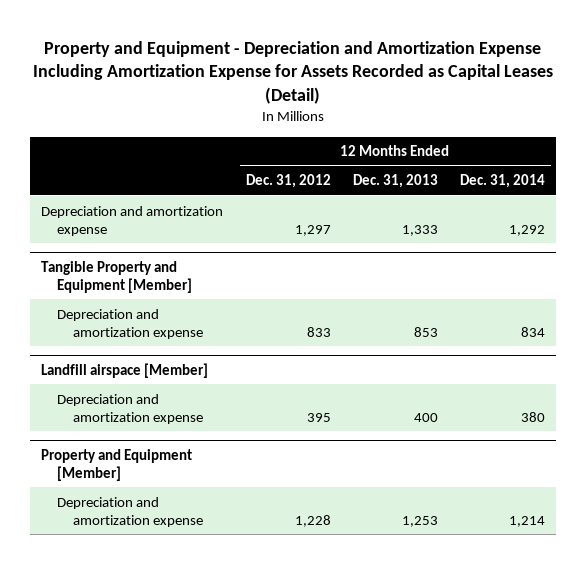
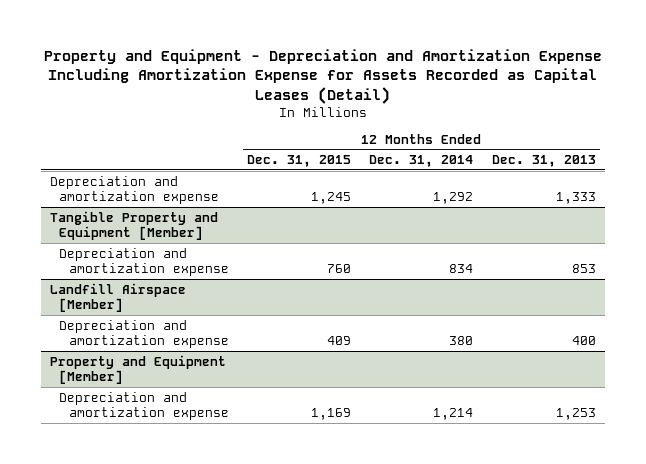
[245,174,331,189] Dec. 31, 2012 -> none
none -> [247,154,352,167] Dec. 31, 2015
[41,362,209,378] Landfill airspace [Member] -> [50,282,187,312] Landfill Airspace [Member]

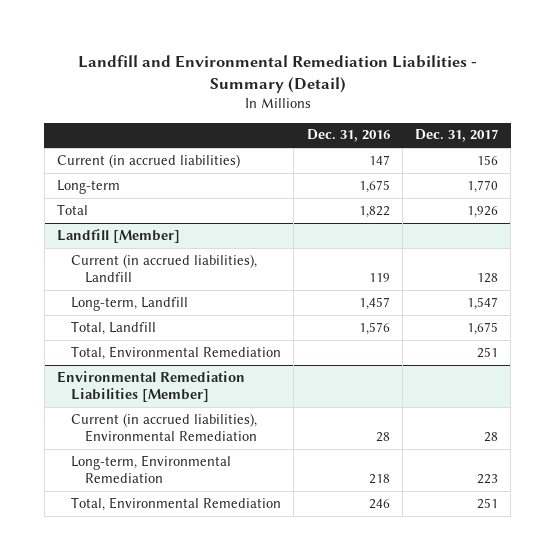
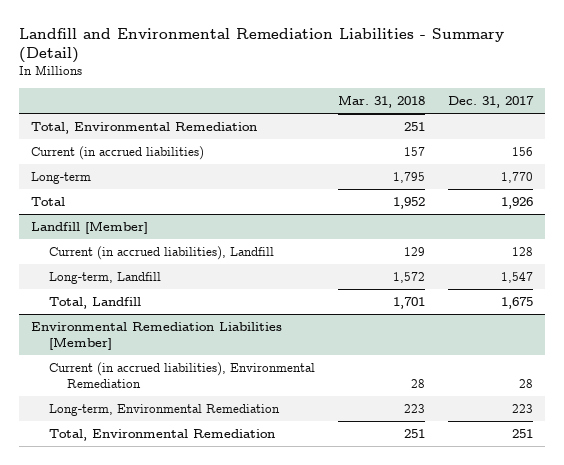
[306,129,390,143] Dec. 31, 2016 -> none
none -> [338,94,426,108] Mar. 31, 2018
none -> [30,122,257,135] Total, Environmental Remediation
[70,345,281,360] Total, Environmental Remediation -> none

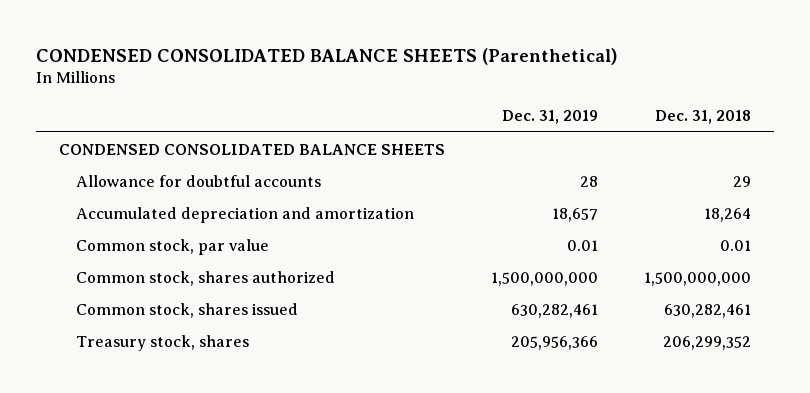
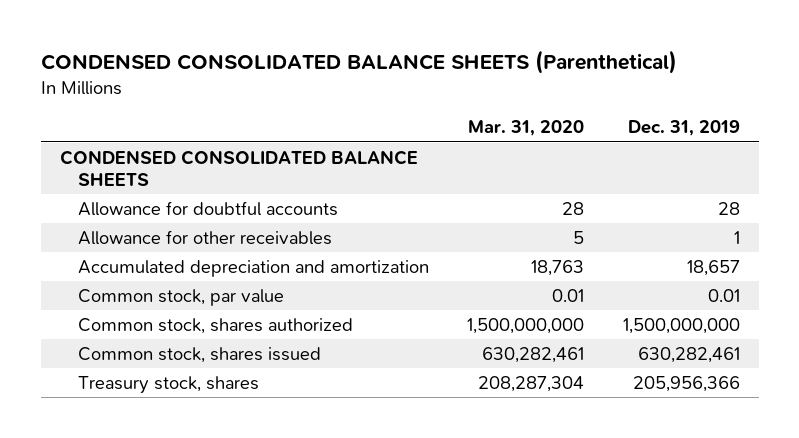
[654,110,751,125] Dec. 31, 2018 -> none
none -> [468,120,585,137] Mar. 31, 2020
none -> [78,229,333,245] Allowance for other receivables

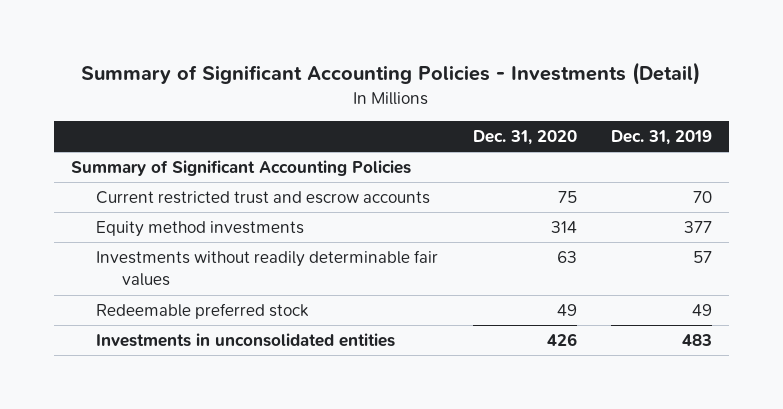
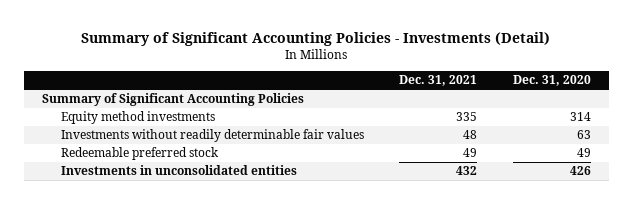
[610,129,712,145] Dec. 31, 2019 -> none
none -> [399,75,478,87] Dec. 31, 2021
[96,191,431,205] Current restricted trust and escrow accounts -> none

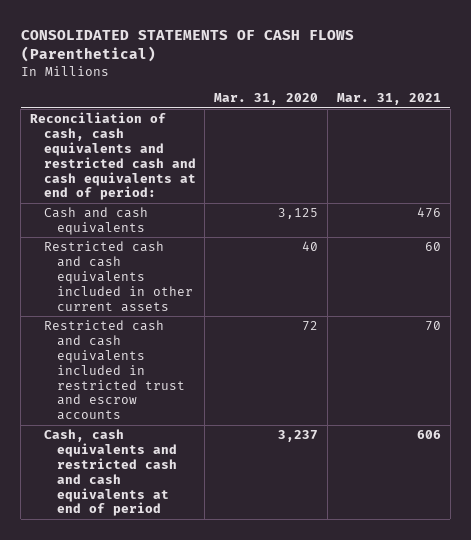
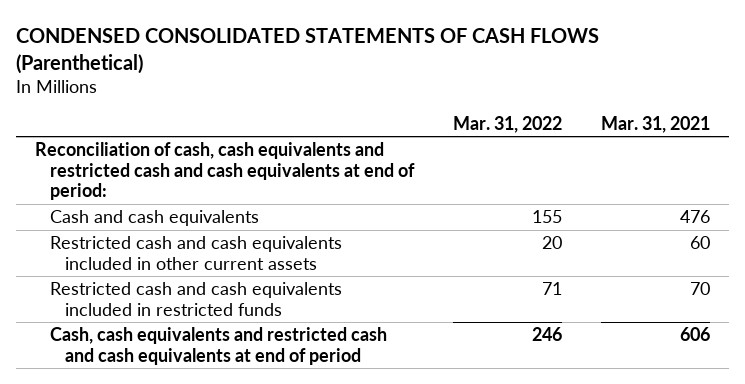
[20,29,354,63] CONSOLIDATED STATEMENTS OF CASH FLOWS (Parenthetical) -> [15,27,599,74] CONDENSED CONSOLIDATED STATEMENTS OF CASH FLOWS (Parenthetical)
[214,93,319,106] Mar. 31, 2020 -> none
none -> [453,115,563,133] Mar. 31, 2022
[43,320,186,421] Restricted cash and cash equivalents included in restricted trust and escrow accounts -> [50,282,343,316] Restricted cash and cash equivalents included in restricted funds

